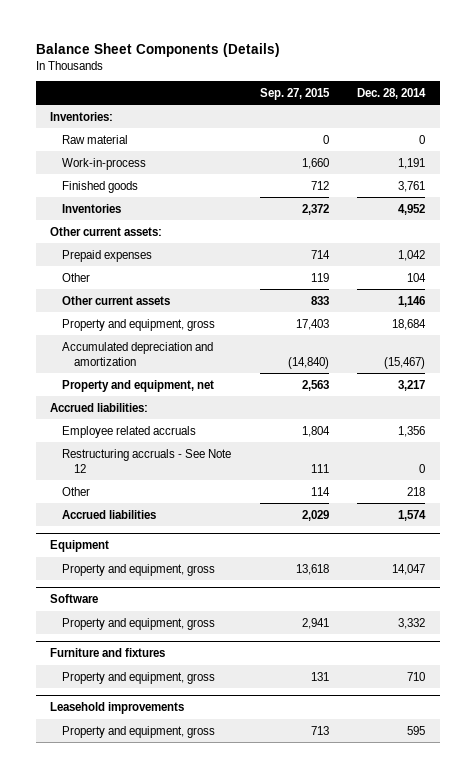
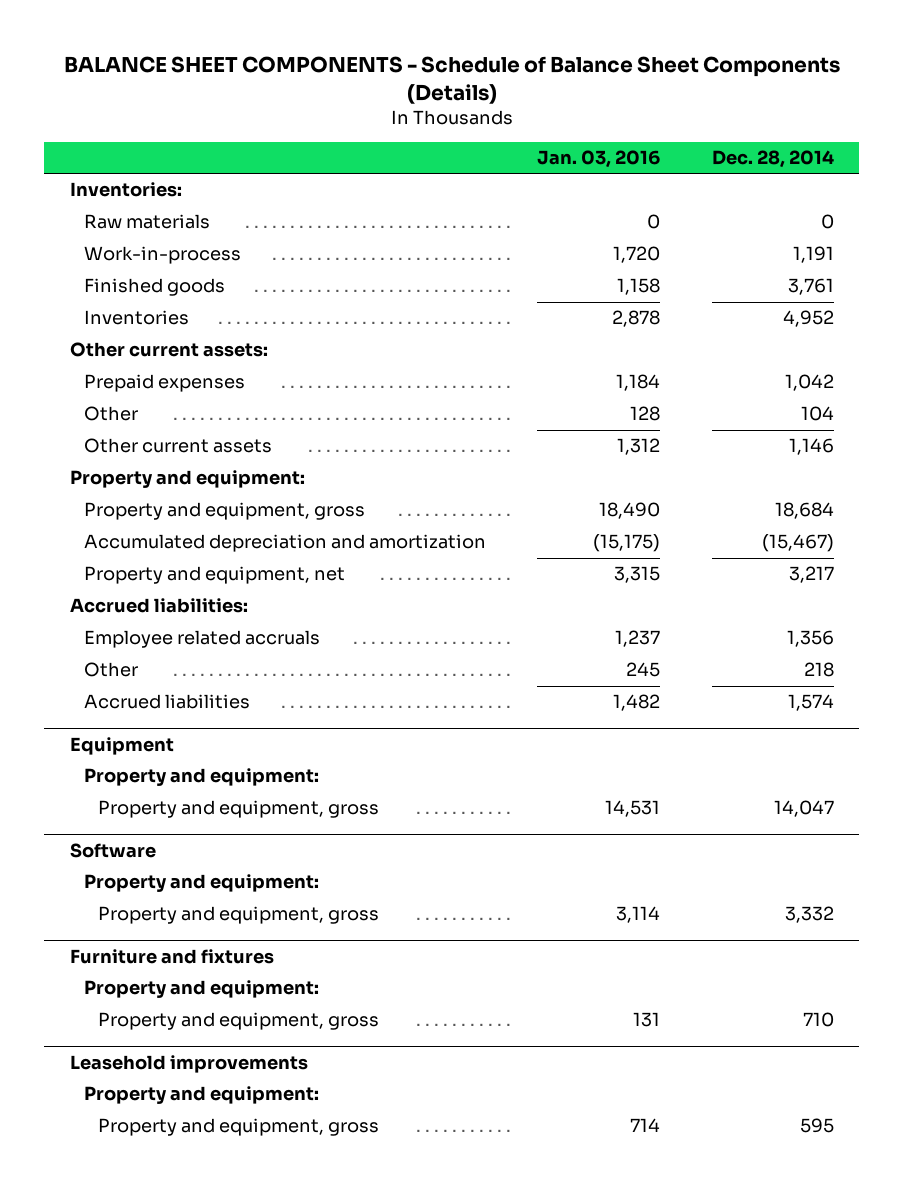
[35,42,280,57] Balance Sheet Components (Details) -> [63,55,840,104] BALANCE SHEET COMPONENTS - Schedule of Balance Sheet Components (Details)
[259,87,330,100] Sep. 27, 2015 -> none
none -> [537,150,661,169] Jan. 03, 2016
[62,134,129,144] Raw material -> [83,214,210,230] Raw materials
none -> [69,470,305,489] Property and equipment:
[62,448,232,473] Restructuring accruals - See Note 12 -> none
none -> [83,768,319,787] Property and equipment:
none -> [83,874,319,893] Property and equipment:
none -> [83,980,319,999] Property and equipment:
none -> [83,1086,319,1105] Property and equipment:

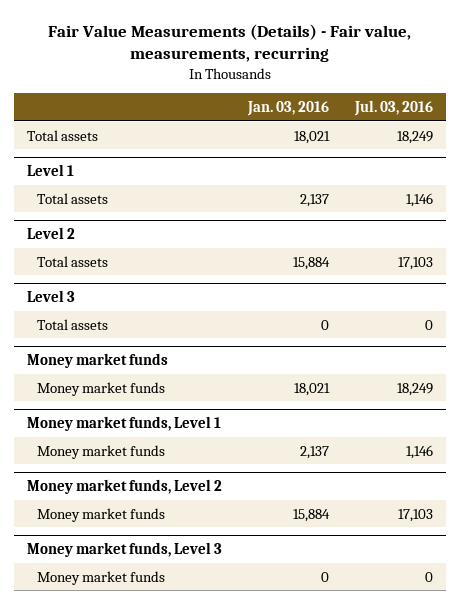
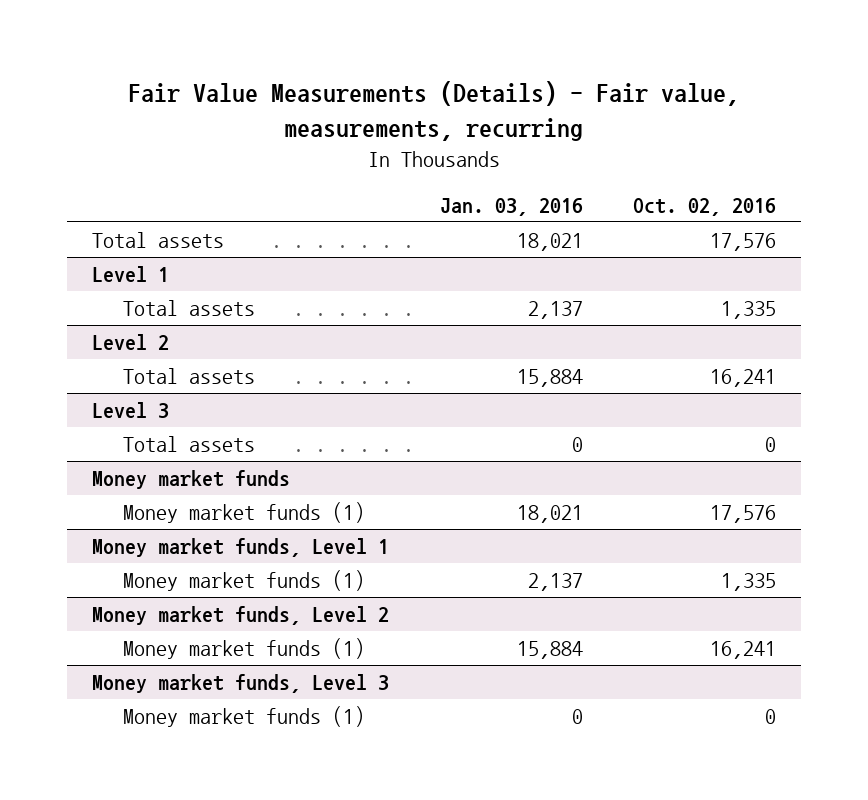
[353,99,433,116] Jul. 03, 2016 -> none
none -> [633,197,777,216] Oct. 02, 2016
[37,381,166,396] Money market funds -> [123,501,366,523] Money market funds (1)
[37,444,166,459] Money market funds -> [123,569,366,591] Money market funds (1)
[37,507,166,522] Money market funds -> [123,637,366,659] Money market funds (1)
[37,570,166,585] Money market funds -> [123,705,366,727] Money market funds (1)

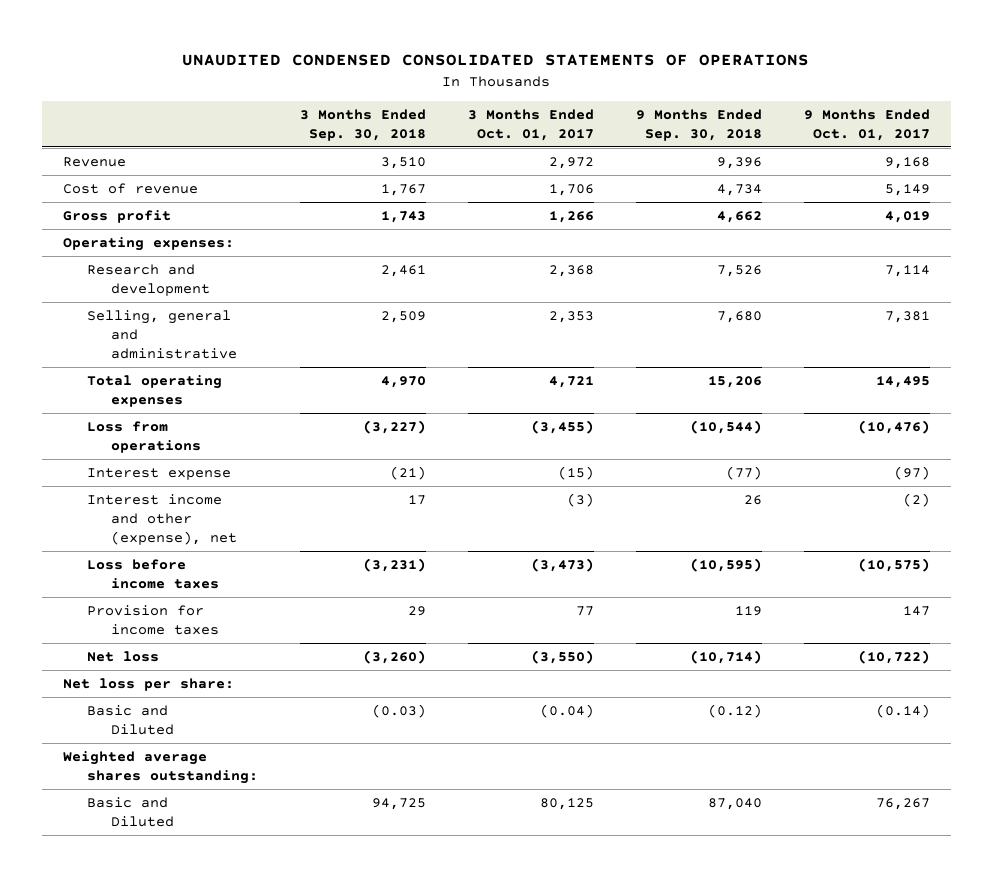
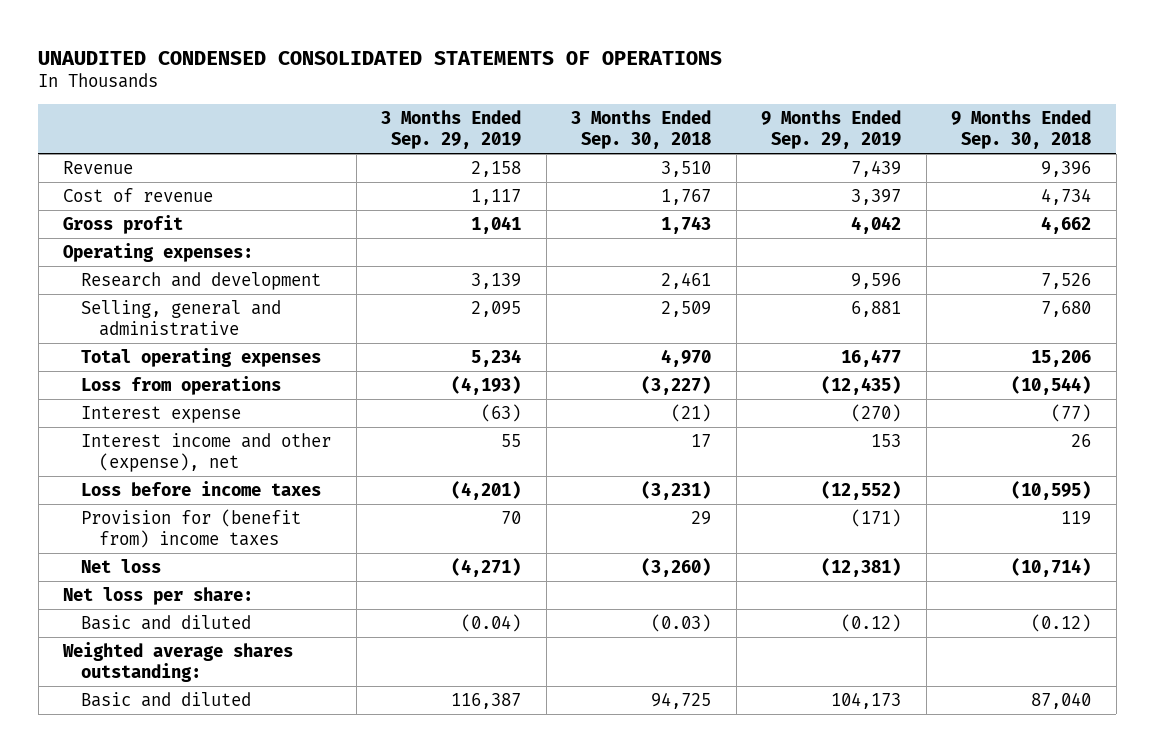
[467,108,594,141] 3 Months Ended Oct. 01, 2017 -> none
[803,108,930,141] 9 Months Ended Oct. 01, 2017 -> none
none -> [381,110,522,150] 3 Months Ended Sep. 29, 2019
none -> [761,110,902,150] 9 Months Ended Sep. 29, 2019
[86,605,219,636] Provision for income taxes -> [81,508,302,548] Provision for (benefit from) income taxes
[86,705,174,736] Basic and Diluted -> [81,614,252,630] Basic and diluted
[86,797,174,828] Basic and Diluted -> [81,691,252,707] Basic and diluted

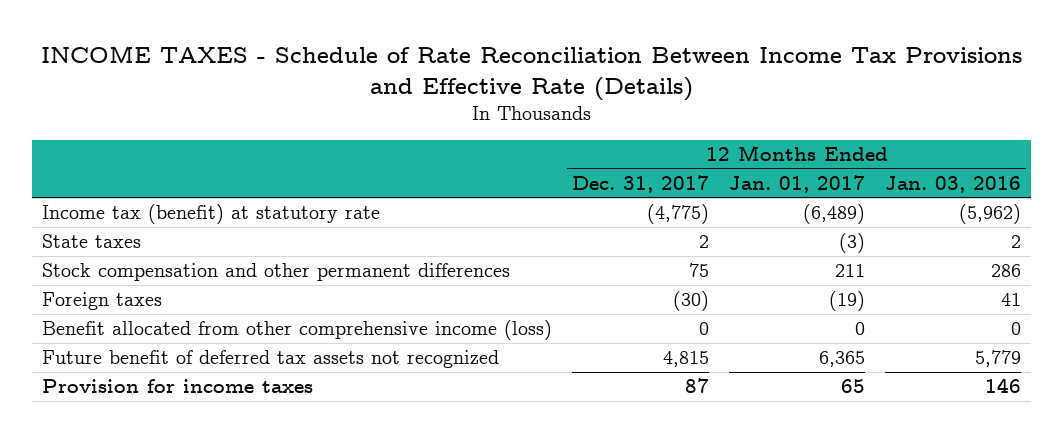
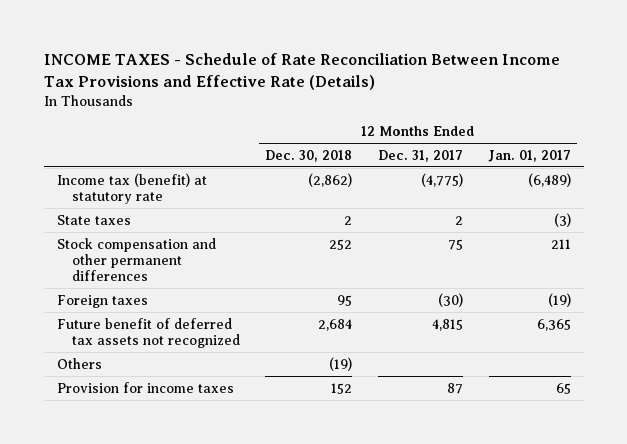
[885,175,1022,193] Jan. 03, 2016 -> none
none -> [265,149,353,162] Dec. 30, 2018
[42,320,553,341] Benefit allocated from other comprehensive income (loss) -> none
none -> [56,357,102,369] Others

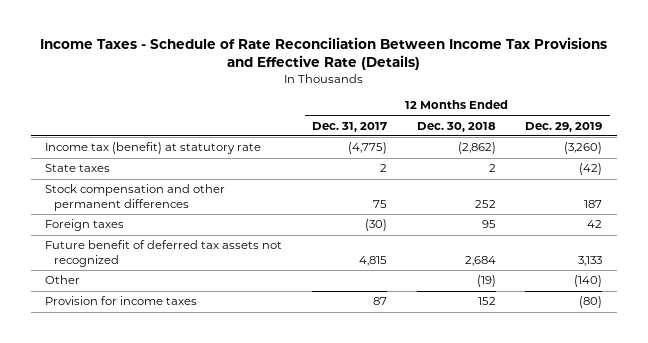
[43,53,560,91] INCOME TAXES - Schedule of Rate Reconciliation Between Income Tax Provisions and Effective Rate (Details) -> [39,36,607,70] Income Taxes - Schedule of Rate Reconciliation Between Income Tax Provisions and Effective Rate (Details)
[487,149,571,162] Jan. 01, 2017 -> none
none -> [525,121,603,132] Dec. 29, 2019
[56,357,102,369] Others -> [45,275,81,285] Other

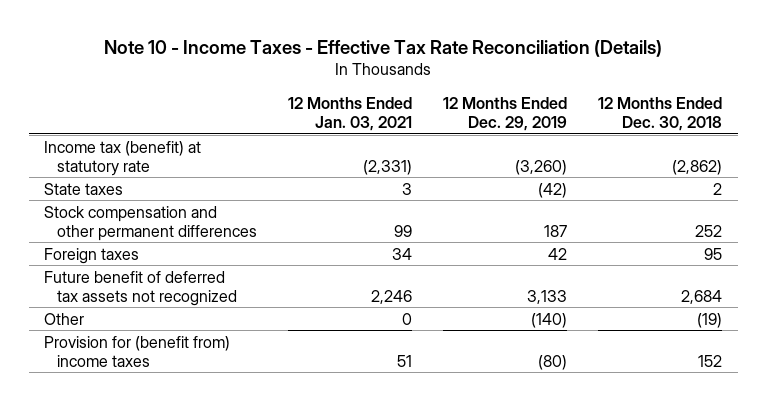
[39,36,607,70] Income Taxes - Schedule of Rate Reconciliation Between Income Tax Provisions and Effective Rate (Details) -> [104,39,663,57] Note 10 - Income Taxes - Effective Tax Rate Reconciliation (Details)
[312,121,388,132] Dec. 31, 2017 -> none
none -> [287,96,412,131] 12 Months Ended Jan. 03, 2021
[45,296,198,306] Provision for income taxes -> [44,335,231,367] Provision for (benefit from) income taxes

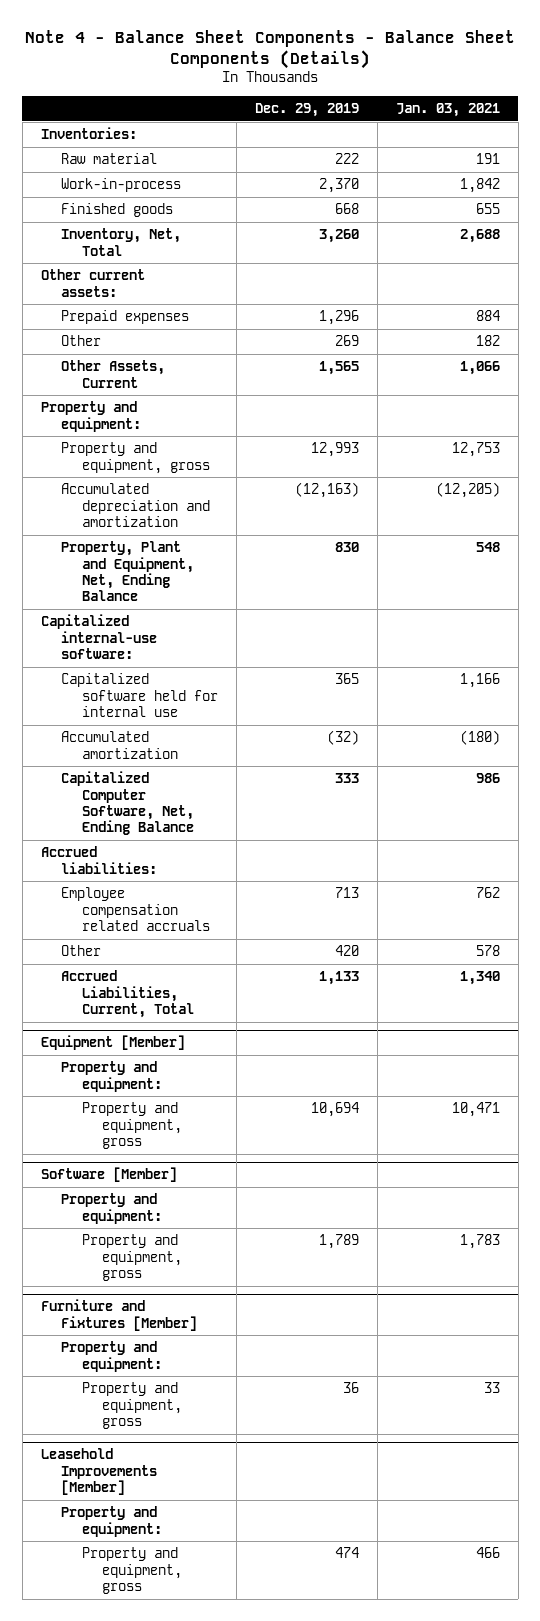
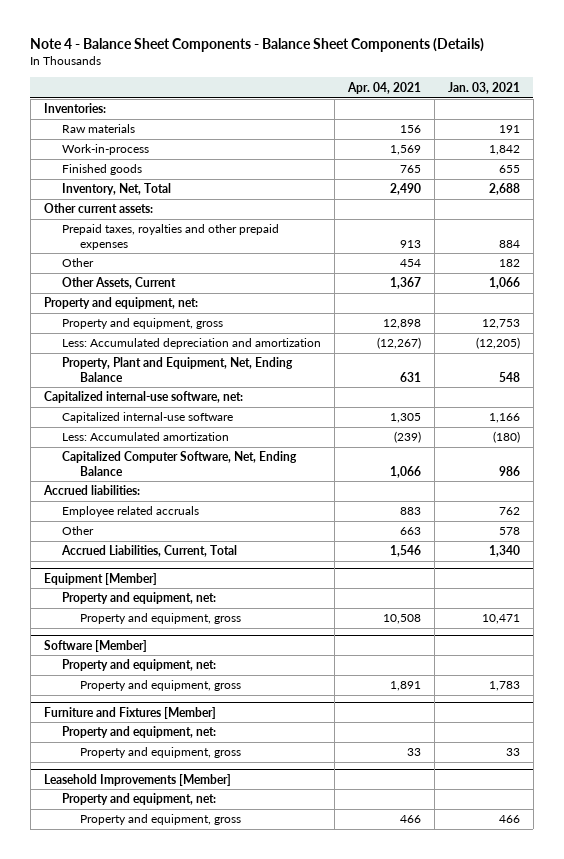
[254,102,359,117] Dec. 29, 2019 -> none
none -> [346,81,421,94] Apr. 04, 2021
[61,153,158,165] Raw material -> [62,124,136,134] Raw materials
[61,310,190,325] Prepaid expenses -> [62,224,280,250] Prepaid taxes, royalties and other prepaid expenses
[40,401,142,432] Property and equipment: -> [43,297,198,310] Property and equipment, net:
[61,483,210,527] Accumulated depreciation and amortization -> [62,338,322,350] Less: Accumulated depreciation and amortization
[40,614,158,659] Capitalized internal-use software: -> [43,391,243,404] Capitalized internal-use software, net:
[61,673,218,717] Capitalized software held for internal use -> [62,412,234,424] Capitalized internal-use software
[61,731,178,759] Accumulated amortization -> [62,432,230,442] Less: Accumulated amortization
[61,887,210,931] Employee compensation related accruals -> [62,506,200,518] Employee related accruals
[61,1061,162,1092] Property and equipment: -> [62,592,217,605] Property and equipment, net:
[61,1193,162,1224] Property and equipment: -> [62,659,217,672] Property and equipment, net:
[61,1341,162,1372] Property and equipment: -> [62,726,217,739] Property and equipment, net:
[61,1506,162,1537] Property and equipment: -> [62,793,217,806] Property and equipment, net:

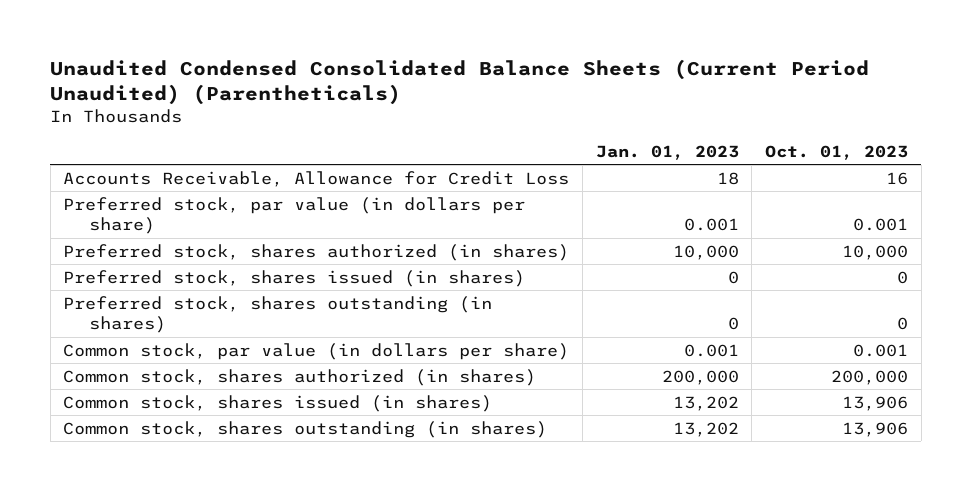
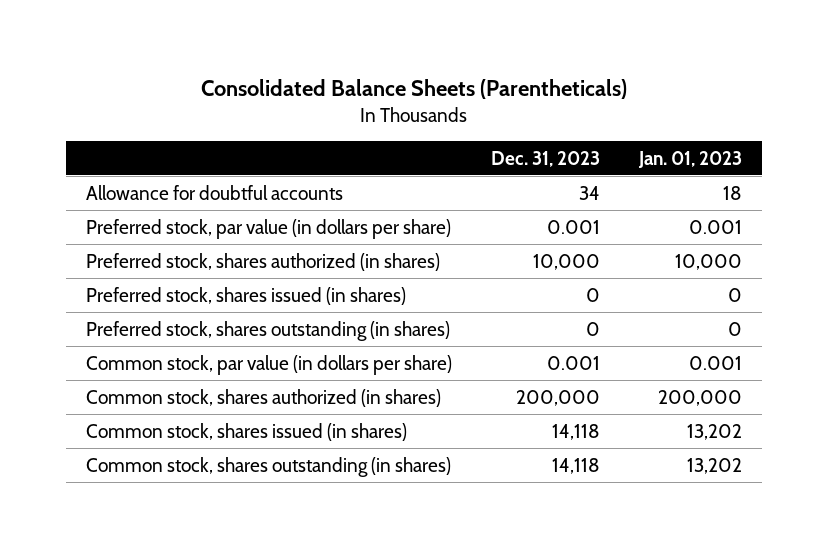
[50,59,870,106] Unaudited Condensed Consolidated Balance Sheets (Current Period Unaudited) (Parentheticals) -> [200,79,627,100] Consolidated Balance Sheets (Parentheticals)
[765,144,909,160] Oct. 01, 2023 -> none
none -> [490,150,600,167] Dec. 31, 2023
[63,170,570,187] Accounts Receivable, Allowance for Credit Loss -> none
none -> [85,184,343,200] Allowance for doubtful accounts

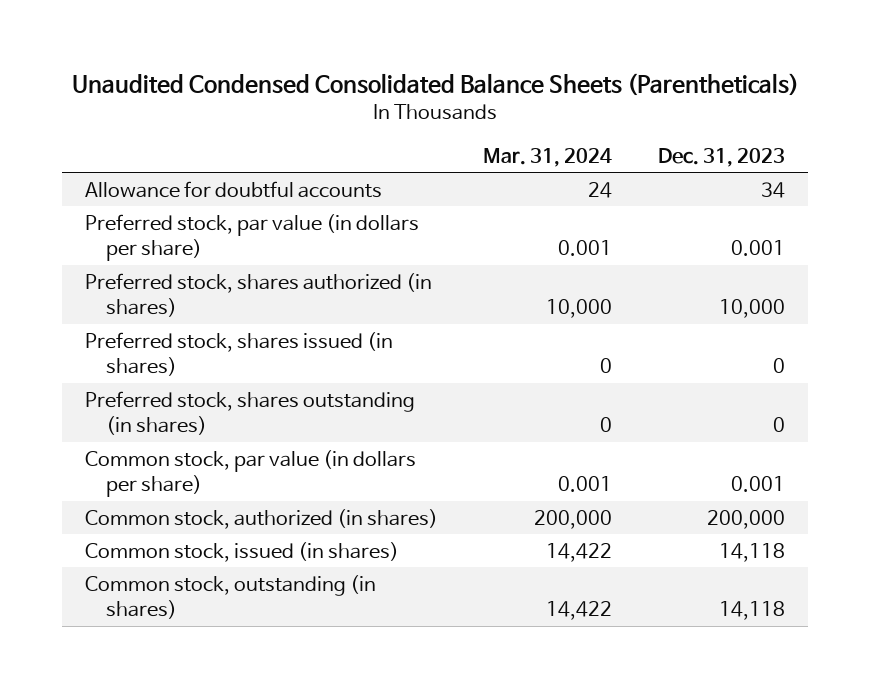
[200,79,627,100] Consolidated Balance Sheets (Parentheticals) -> [71,73,799,97] Unaudited Condensed Consolidated Balance Sheets (Parentheticals)
[638,150,743,168] Jan. 01, 2023 -> none
none -> [483,147,613,167] Mar. 31, 2024
[85,388,441,407] Common stock, shares authorized (in shares) -> [84,508,438,529] Common stock, authorized (in shares)
[85,422,407,441] Common stock, shares issued (in shares) -> [84,541,399,562] Common stock, issued (in shares)
[85,456,451,477] Common stock, shares outstanding (in shares) -> [84,574,376,620] Common stock, outstanding (in shares)

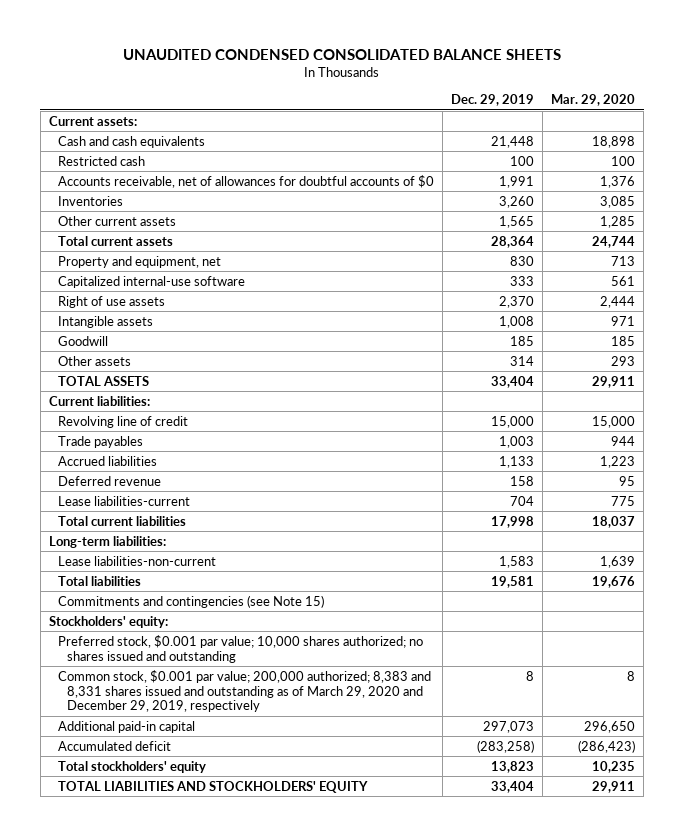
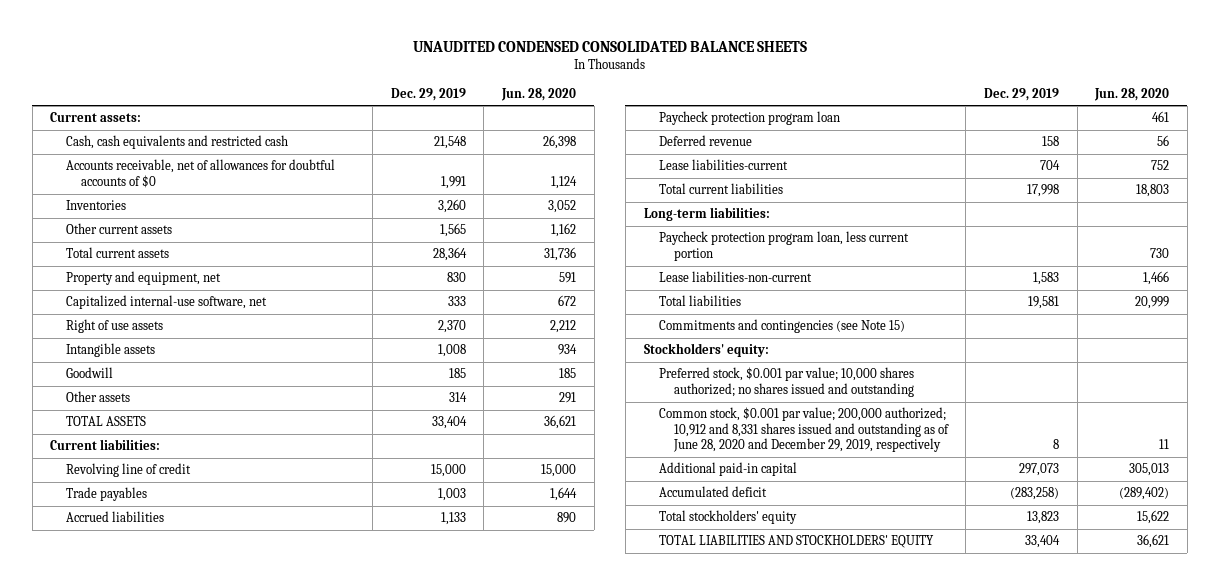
[551,94,636,107] Mar. 29, 2020 -> none
none -> [501,87,577,101] Jun. 28, 2020
[57,155,145,166] Restricted cash -> none
[57,135,205,148] Cash and cash equivalents -> [65,135,288,150] Cash, cash equivalents and restricted cash
[490,135,534,148] 21,448 -> [433,136,466,150] 21,548
[57,275,245,288] Capitalized internal-use software -> [65,295,267,310] Capitalized internal-use software, net
none -> [658,111,840,126] Paycheck protection program loan
none -> [658,231,909,261] Paycheck protection program loan, less current portion
[57,669,431,713] Common stock, $0.001 par value; 200,000 authorized; 8,383 and 8,331 shares issued and outstanding as of March 29, 2020 and December 29, 2019, respectively -> [658,407,949,453] Common stock, $0.001 par value; 200,000 authorized; 10,912 and 8,331 shares issued and outstanding as of June 28, 2020 and December 29, 2019, respectively

